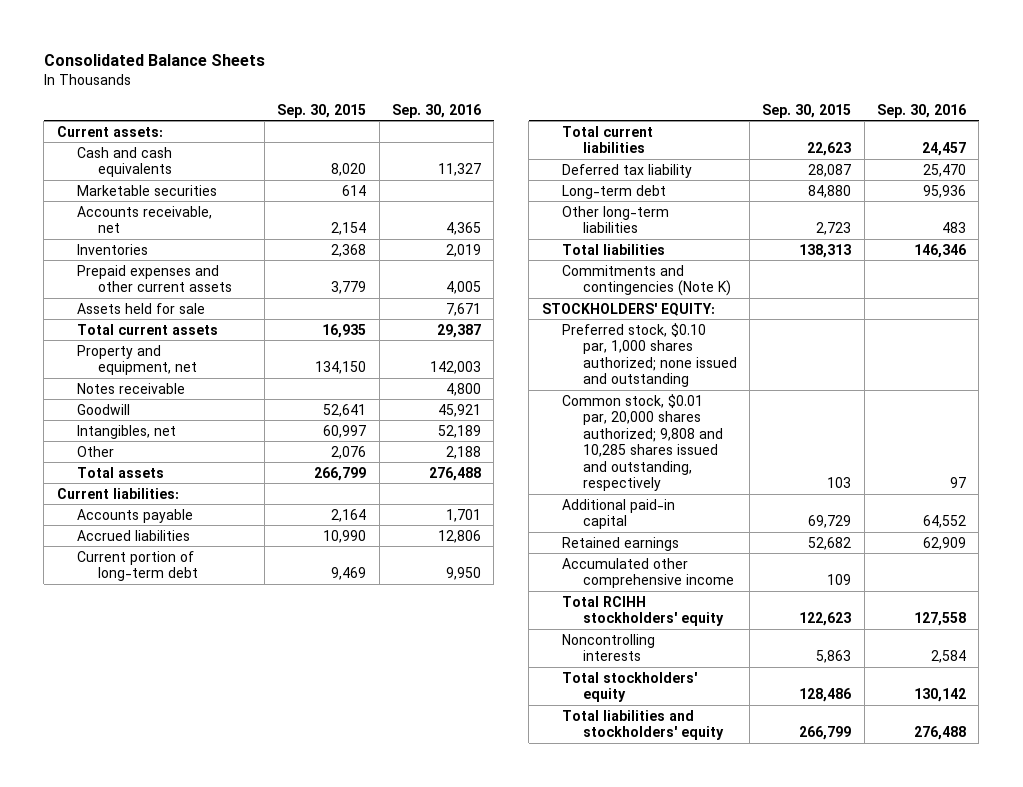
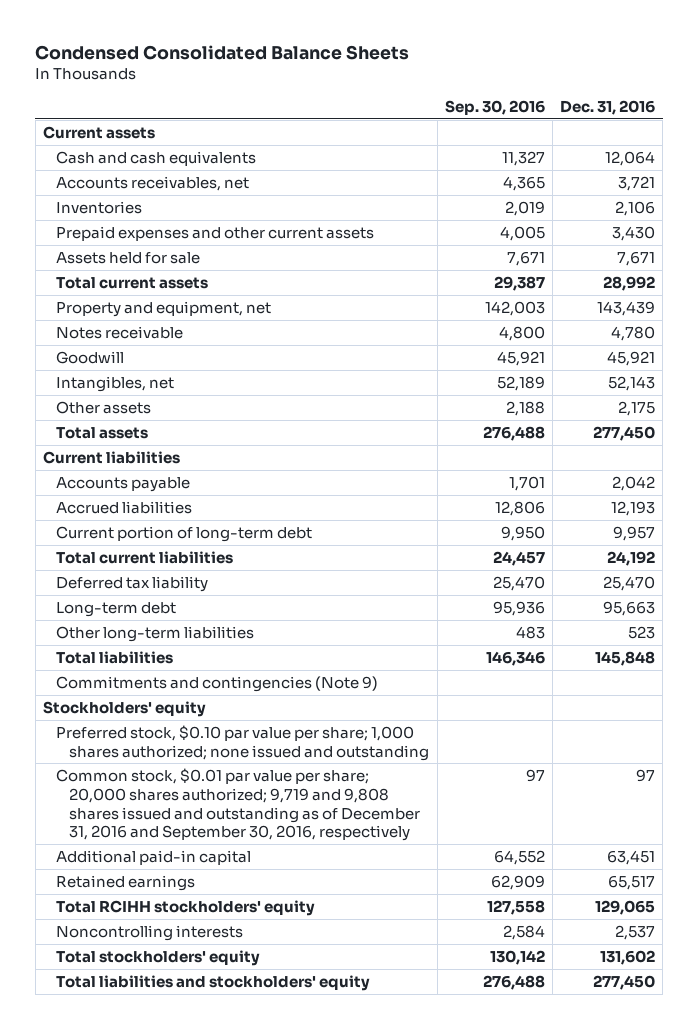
[43,53,265,66] Consolidated Balance Sheets -> [35,44,410,60] Condensed Consolidated Balance Sheets
[277,103,367,118] Sep. 30, 2015 -> none
none -> [560,100,656,116] Dec. 31, 2016
[56,125,163,137] Current assets: -> [43,125,156,139] Current assets
[77,184,218,196] Marketable securities -> none
[77,205,213,234] Accounts receivable, net -> [56,175,250,191] Accounts receivables, net
[77,445,115,457] Other -> [56,400,152,414] Other assets
[56,487,179,499] Current liabilities: -> [43,450,181,464] Current liabilities
[562,264,731,297] Commitments and contingencies (Note K) -> [56,675,379,692] Commitments and contingencies (Note 9)
[541,302,715,316] STOCKHOLDERS' EQUITY: -> [43,700,207,717] Stockholders' equity
[562,322,737,388] Preferred stock, $0.10 par, 1,000 shares authorized; none issued and outstanding -> [56,724,430,761] Preferred stock, $0.10 par value per share; 1,000 shares authorized; none issued and outstanding
[562,393,723,492] Common stock, $0.01 par, 20,000 shares authorized; 9,808 and 10,285 shares issued and outstanding, respectively -> [56,767,421,842] Common stock, $0.01 par value per share; 20,000 shares authorized; 9,719 and 9,808 shares issued and outstanding as of December 31, 2016 and September 30, 2016, respectively
[562,557,734,589] Accumulated other comprehensive income -> none

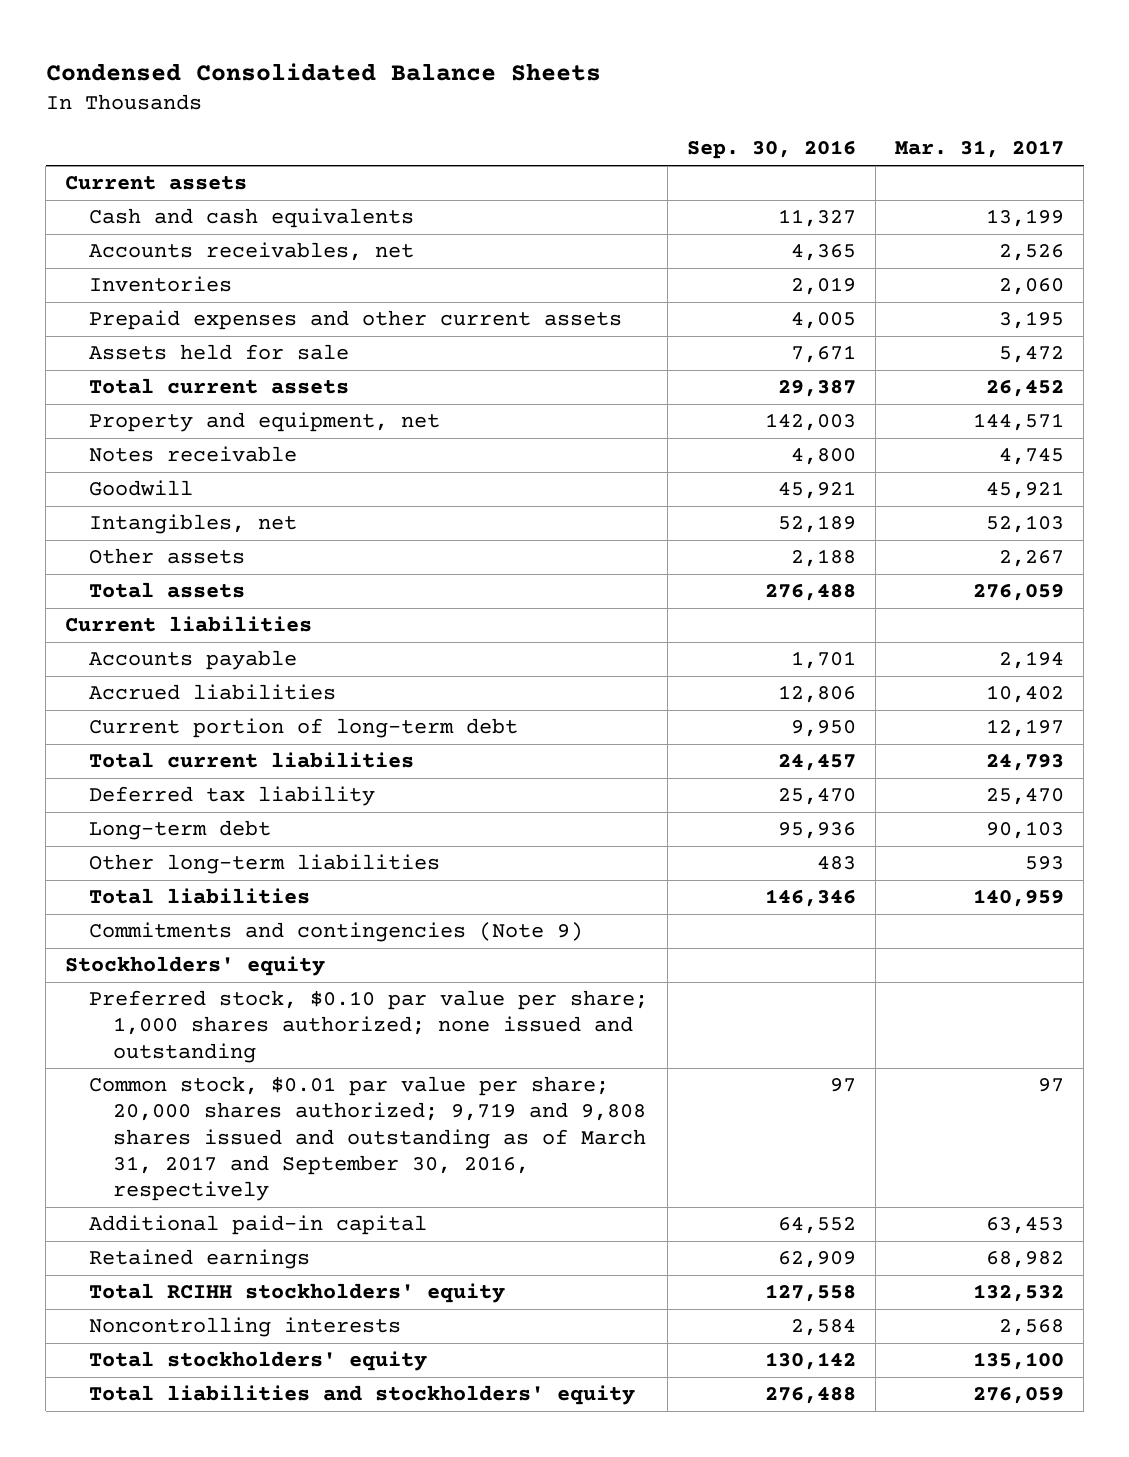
[560,100,656,116] Dec. 31, 2016 -> none
none -> [895,140,1065,159] Mar. 31, 2017
[56,767,421,842] Common stock, $0.01 par value per share; 20,000 shares authorized; 9,719 and 9,808 shares issued and outstanding as of December 31, 2016 and September 30, 2016, respectively -> [89,1076,647,1201] Common stock, $0.01 par value per share; 20,000 shares authorized; 9,719 and 9,808 shares issued and outstanding as of March 31, 2017 and September 30, 2016, respectively

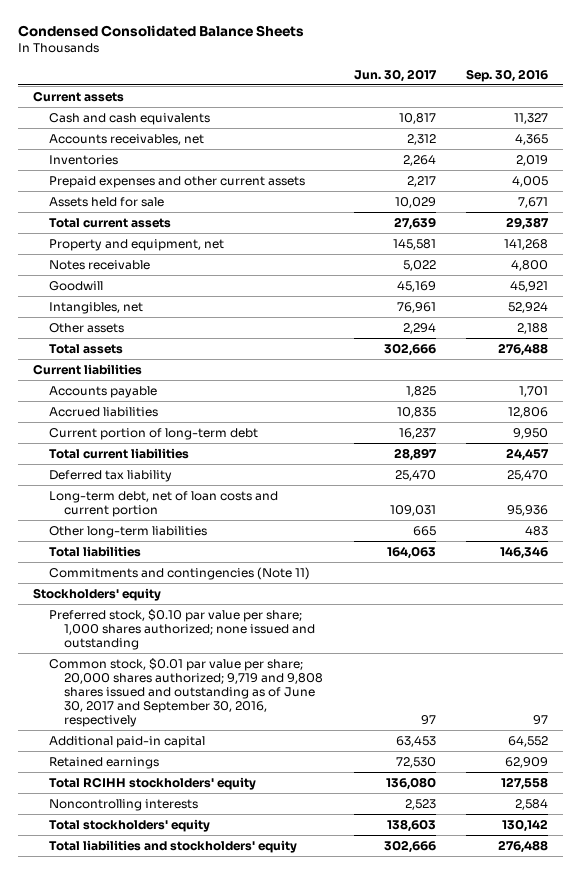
[895,140,1065,159] Mar. 31, 2017 -> none
none -> [353,68,437,82] Jun. 30, 2017
[765,413,857,432] 142,003 -> [503,238,548,250] 141,268
[778,515,857,534] 52,189 -> [507,301,548,313] 52,924
[89,820,272,841] Long-term debt -> [48,490,278,517] Long-term debt, net of loan costs and current portion
[89,922,584,943] Commitments and contingencies (Note 9) -> [48,566,310,580] Commitments and contingencies (Note 11)
[89,1076,647,1201] Common stock, $0.01 par value per share; 20,000 shares authorized; 9,719 and 9,808 shares issued and outstanding as of March 31, 2017 and September 30, 2016, respectively -> [48,657,324,728] Common stock, $0.01 par value per share; 20,000 shares authorized; 9,719 and 9,808 shares issued and outstanding as of June 30, 2017 and September 30, 2016, respectively

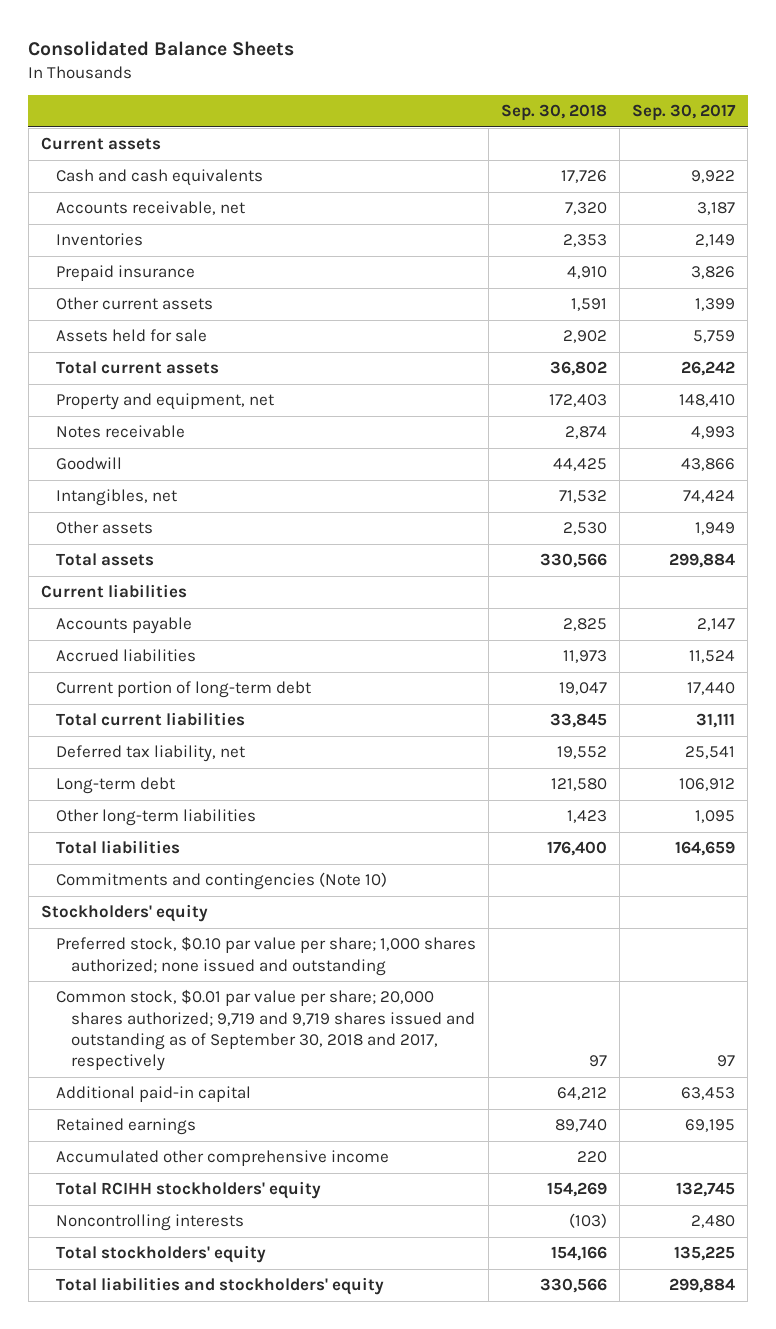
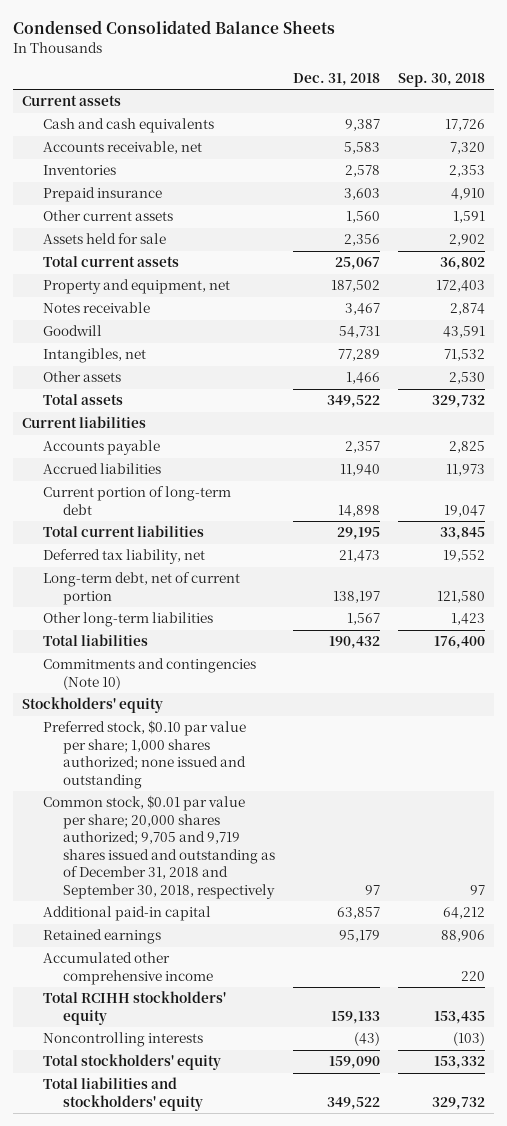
[28,40,295,56] Consolidated Balance Sheets -> [13,20,336,35] Condensed Consolidated Balance Sheets
[632,104,737,122] Sep. 30, 2017 -> none
none -> [293,72,381,86] Dec. 31, 2018
[553,458,608,472] 44,425 -> [443,326,486,339] 43,591
[540,553,608,569] 330,566 -> [432,395,486,409] 329,732
[56,777,176,795] Long-term debt -> [42,572,240,605] Long-term debt, net of current portion
[56,989,476,1072] Common stock, $0.01 par value per share; 20,000 shares authorized; 9,719 and 9,719 shares issued and outstanding as of September 30, 2018 and 2017, respectively -> [42,795,276,899] Common stock, $0.01 par value per share; 20,000 shares authorized; 9,705 and 9,719 shares issued and outstanding as of December 31, 2018 and September 30, 2018, respectively
[555,1119,608,1133] 89,740 -> [441,930,486,943] 88,906
[547,1182,608,1198] 154,269 -> [434,1010,486,1024] 153,435
[551,1246,608,1262] 154,166 -> [434,1056,486,1070] 153,332
[540,1278,608,1294] 330,566 -> [432,1096,486,1110] 329,732

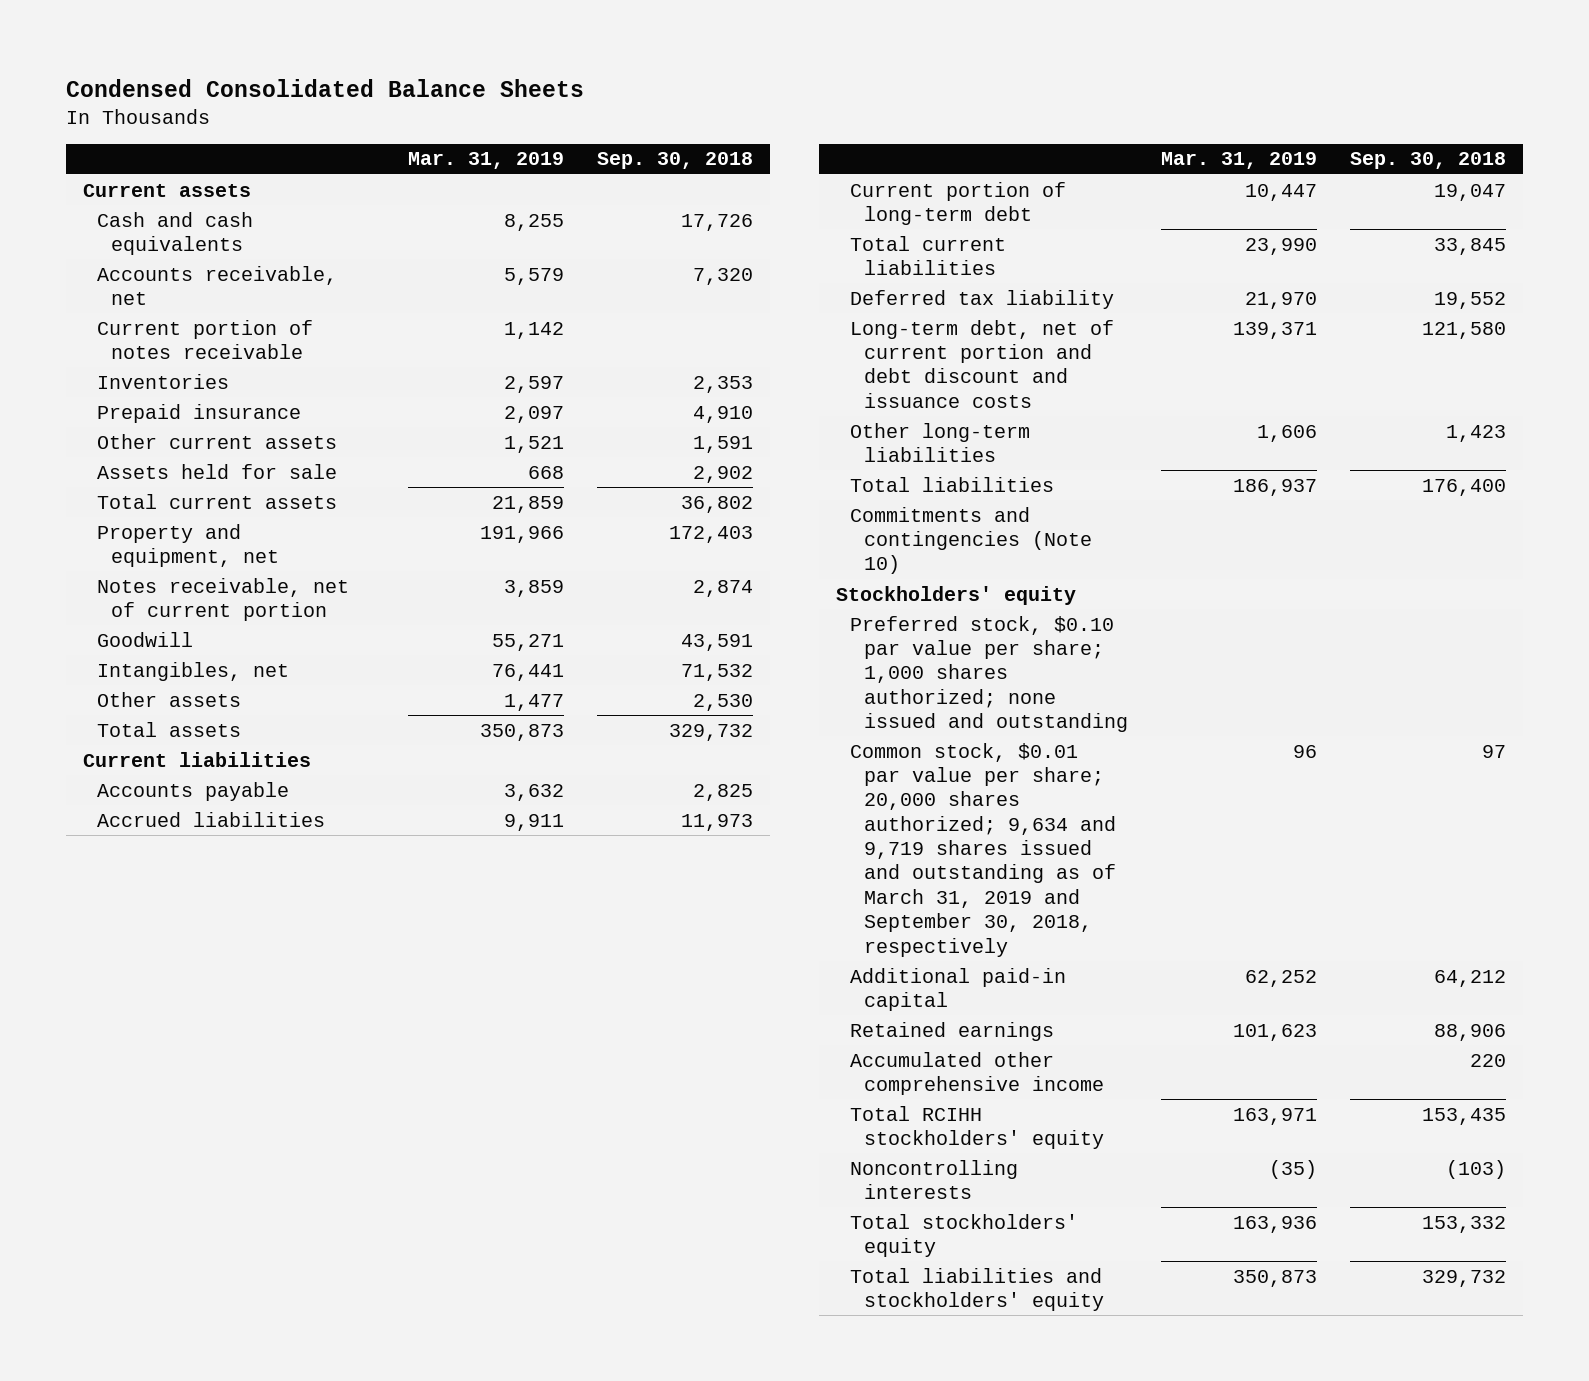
[293,72,381,86] Dec. 31, 2018 -> none
none -> [408,152,565,170] Mar. 31, 2019
none -> [96,319,313,359] Current portion of notes receivable
[42,302,150,314] Notes receivable -> [96,577,349,621] Notes receivable, net of current portion
[42,549,205,565] Deferred tax liability, net -> [850,289,1115,309] Deferred tax liability
[42,572,240,605] Long-term debt, net of current portion -> [850,319,1115,408] Long-term debt, net of current portion and debt discount and issuance costs
[42,795,276,899] Common stock, $0.01 par value per share; 20,000 shares authorized; 9,705 and 9,719 shares issued and outstanding as of December 31, 2018 and September 30, 2018, respectively -> [850,742,1117,957] Common stock, $0.01 par value per share; 20,000 shares authorized; 9,634 and 9,719 shares issued and outstanding as of March 31, 2019 and September 30, 2018, respectively

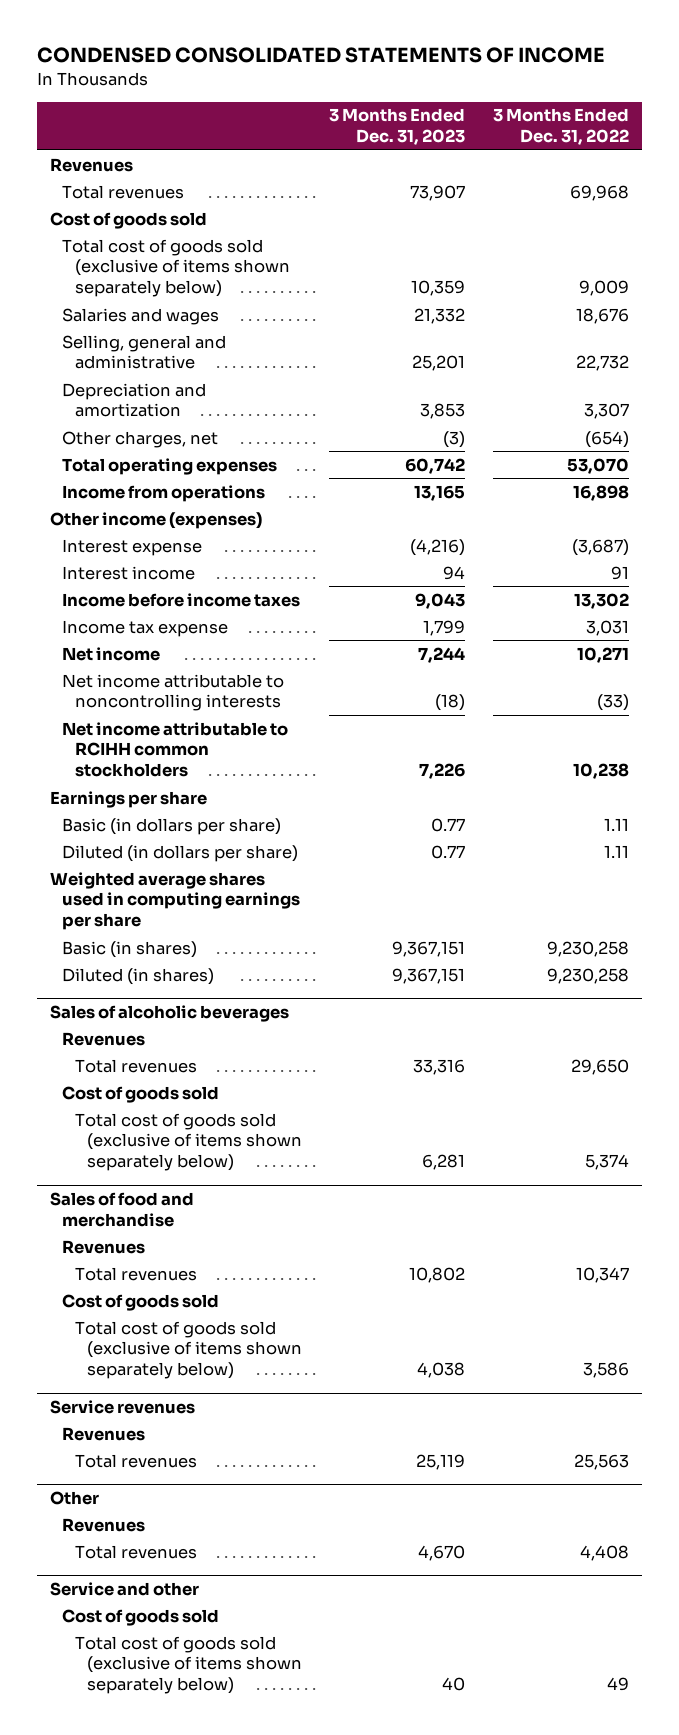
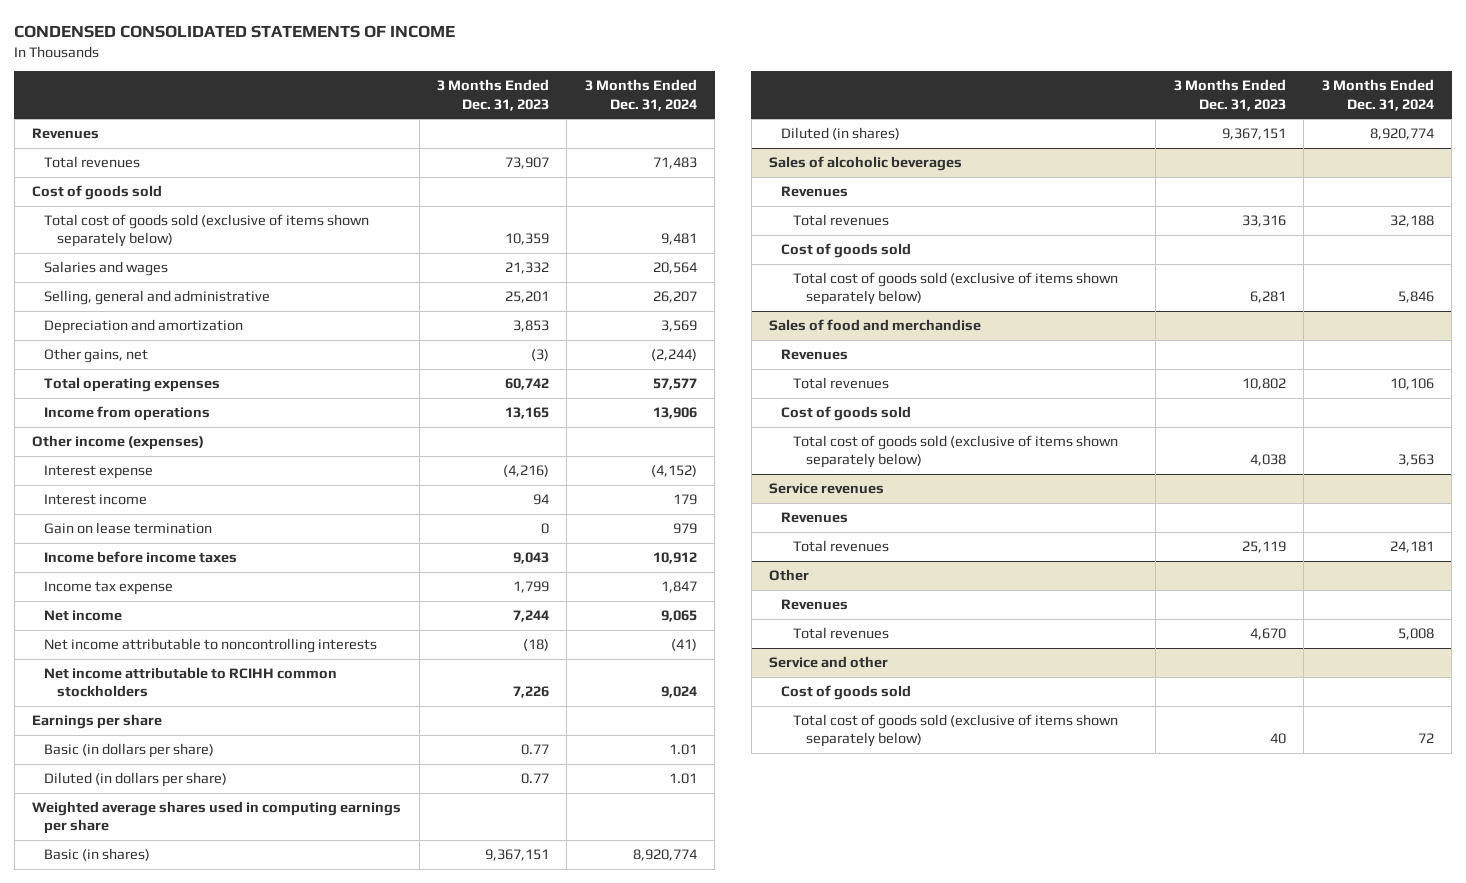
[492,108,629,146] 3 Months Ended Dec. 31, 2022 -> none
none -> [584,79,697,111] 3 Months Ended Dec. 31, 2024
[62,430,219,448] Other charges, net -> [44,348,149,364] Other gains, net
none -> [44,522,213,535] Gain on lease termination

